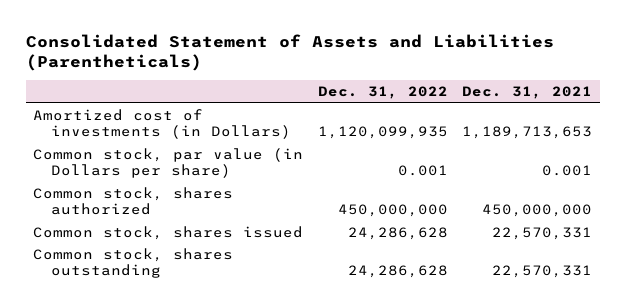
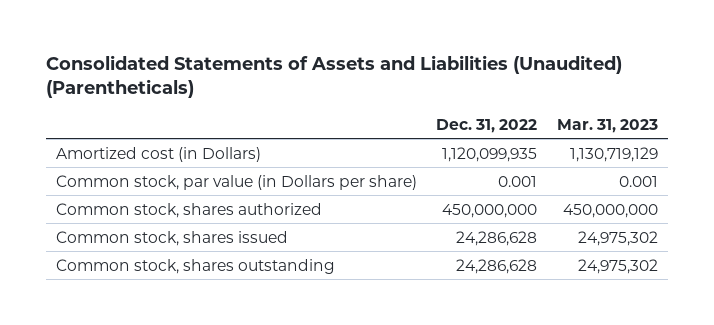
[25,33,554,72] Consolidated Statement of Assets and Liabilities (Parentheticals) -> [45,55,622,99] Consolidated Statements of Assets and Liabilities (Unaudited) (Parentheticals)
[462,86,593,100] Dec. 31, 2021 -> none
none -> [557,118,659,133] Mar. 31, 2023
[33,108,292,140] Amortized cost of investments (in Dollars) -> [55,146,261,162] Amortized cost (in Dollars)

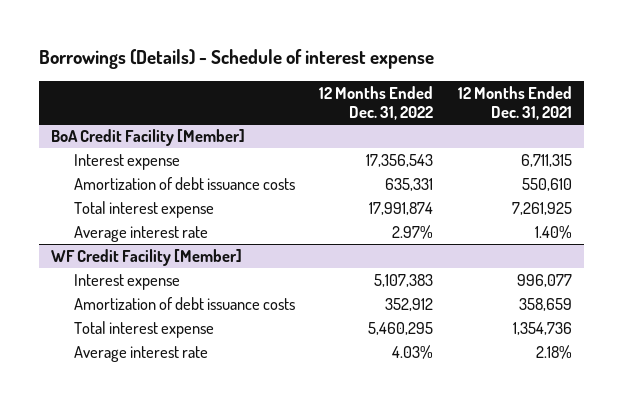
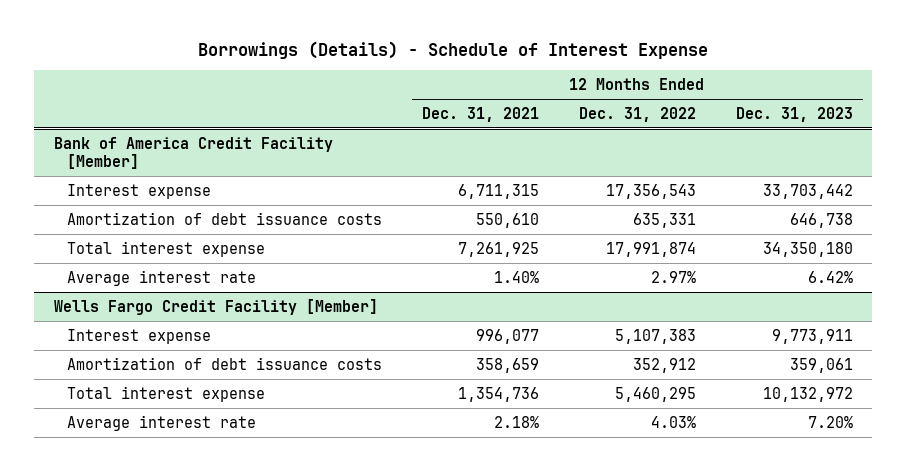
[39,49,435,70] Borrowings (Details) - Schedule of interest expense -> [198,41,709,60] Borrowings (Details) - Schedule of Interest Expense
none -> [735,106,853,122] Dec. 31, 2023
[51,128,246,146] BoA Credit Facility [Member] -> [53,136,333,169] Bank of America Credit Facility [Member]
[51,248,243,266] WF Credit Facility [Member] -> [53,298,378,315] Wells Fargo Credit Facility [Member]

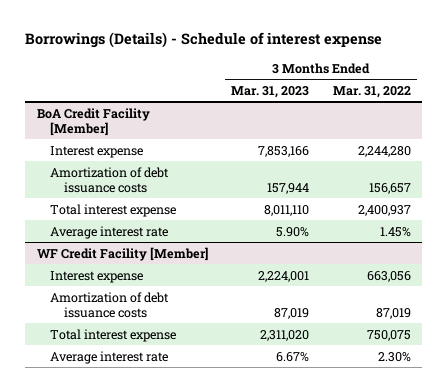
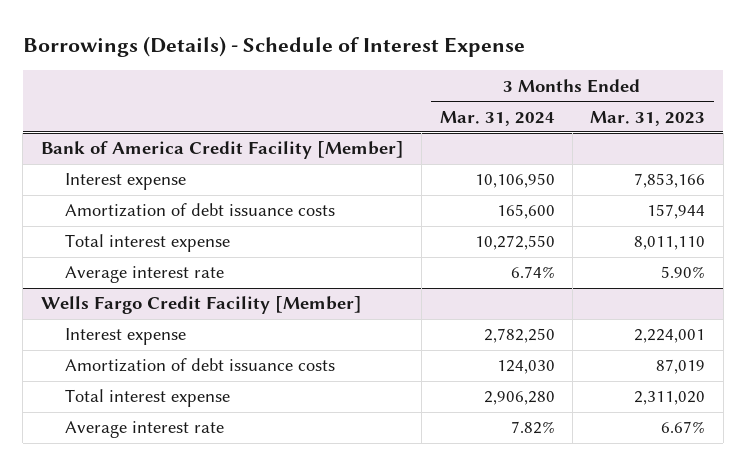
[24,32,382,49] Borrowings (Details) - Schedule of interest expense -> [22,35,525,57] Borrowings (Details) - Schedule of Interest Expense
[332,85,411,98] Mar. 31, 2022 -> none
none -> [439,110,555,126] Mar. 31, 2024
[36,107,150,136] BoA Credit Facility [Member] -> [40,141,404,160] Bank of America Credit Facility [Member]
[36,246,208,261] WF Credit Facility [Member] -> [40,296,362,315] Wells Fargo Credit Facility [Member]

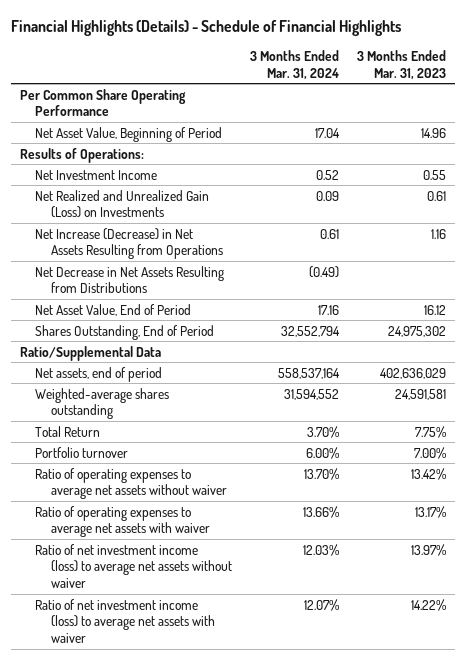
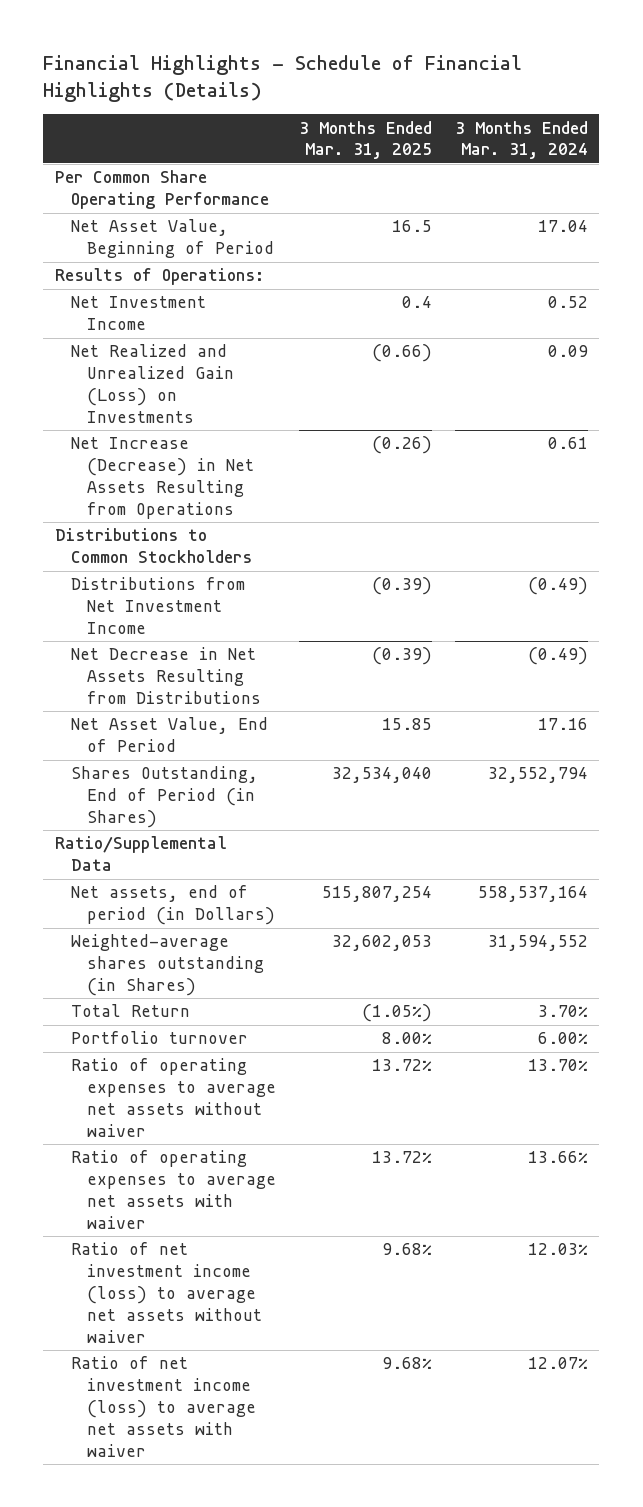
[11,19,402,36] Financial Highlights (Details) - Schedule of Financial Highlights -> [43,55,523,102] Financial Highlights - Schedule of Financial Highlights (Details)
[356,50,446,80] 3 Months Ended Mar. 31, 2023 -> none
none -> [298,120,432,160] 3 Months Ended Mar. 31, 2025
none -> [54,528,252,564] Distributions to Common Stockholders
none -> [70,577,245,634] Distributions from Net Investment Income
[35,324,215,340] Shares Outstanding, End of Period -> [70,766,258,828] Shares Outstanding, End of Period (in Shares)
[35,366,163,382] Net assets, end of period -> [70,885,276,926] Net assets, end of period (in Dollars)
[35,387,170,420] Weighted-average shares outstanding -> [70,934,265,996] Weighted-average shares outstanding (in Shares)

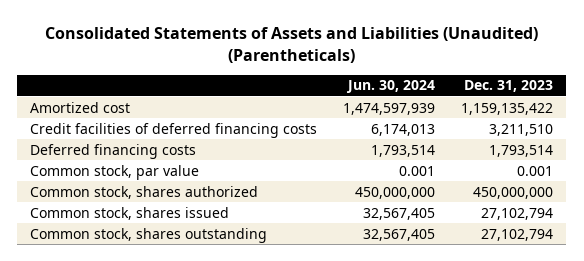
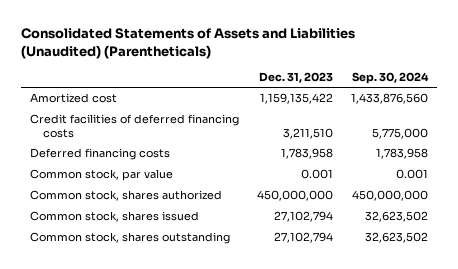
[346,80,436,94] Jun. 30, 2024 -> none
none -> [352,72,430,85] Sep. 30, 2024
[489,144,554,157] 1,793,514 -> [281,148,334,160] 1,783,958

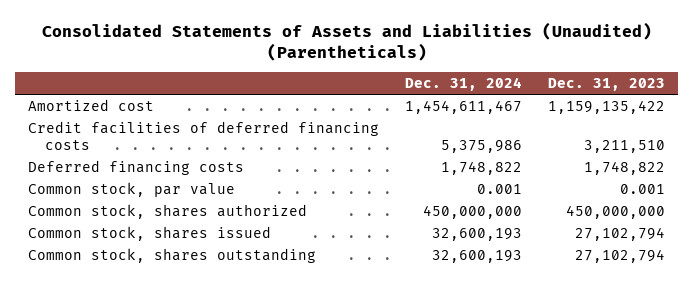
[352,72,430,85] Sep. 30, 2024 -> none
none -> [405,77,523,92] Dec. 31, 2024
[281,148,334,160] 1,783,958 -> [584,160,666,175] 1,748,822

